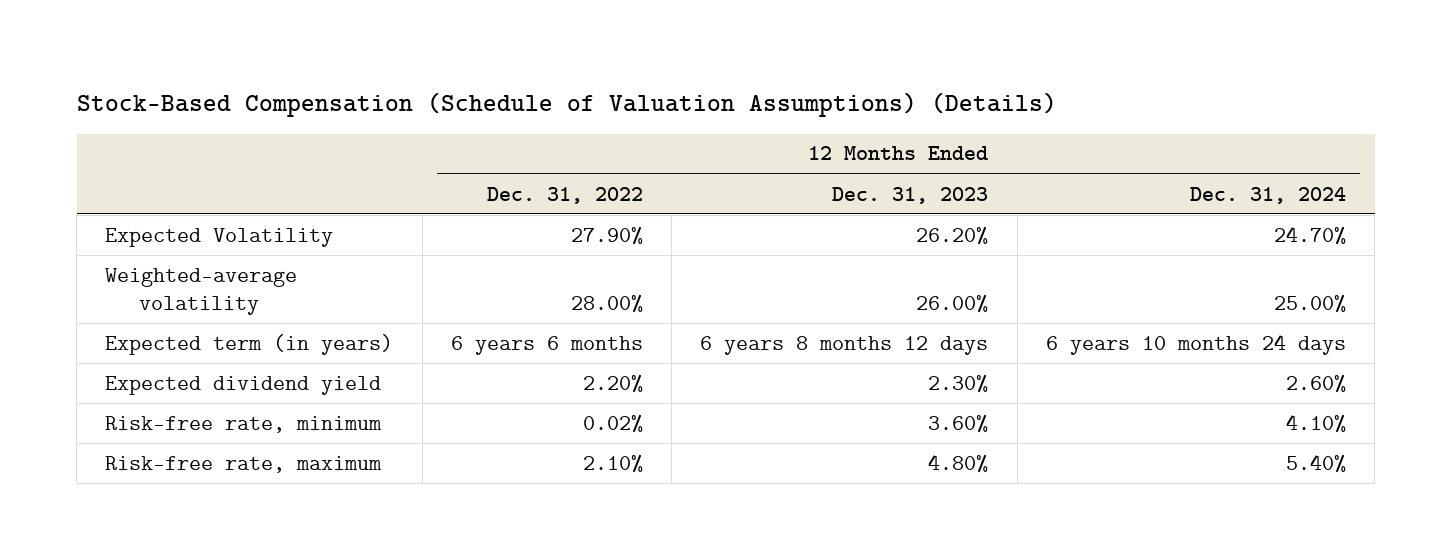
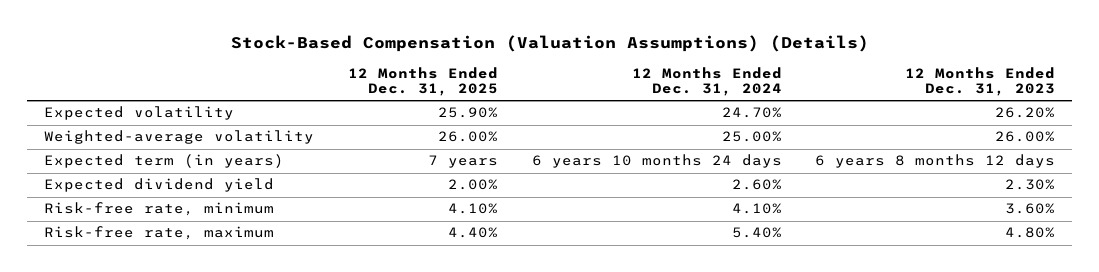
[76,92,1057,118] Stock-Based Compensation (Schedule of Valuation Assumptions) (Details) -> [230,34,869,52] Stock-Based Compensation (Valuation Assumptions) (Details)
[486,186,643,204] Dec. 31, 2022 -> none
none -> [347,66,498,97] 12 Months Ended Dec. 31, 2025
[105,227,334,247] Expected Volatility -> [44,106,235,121] Expected volatility

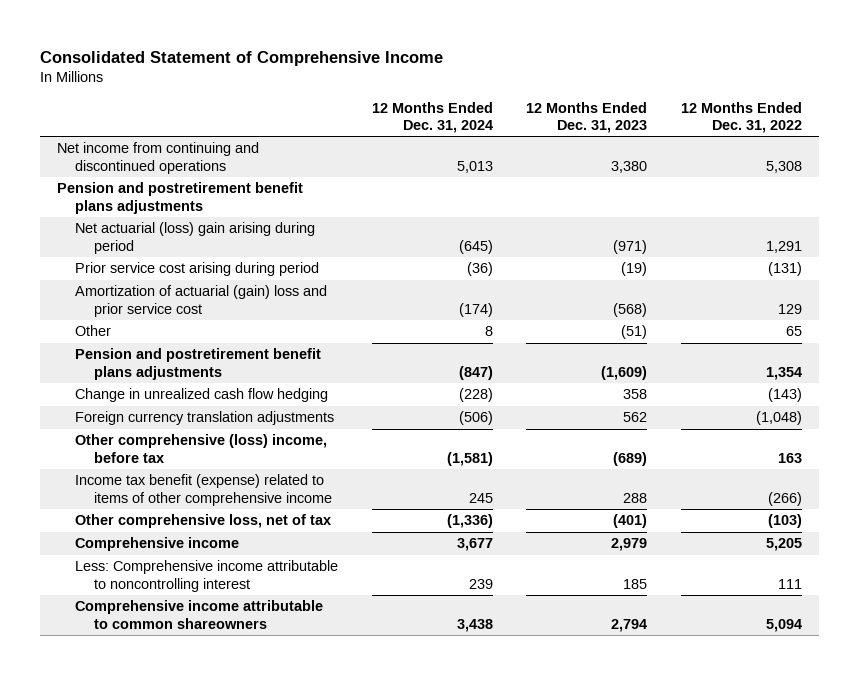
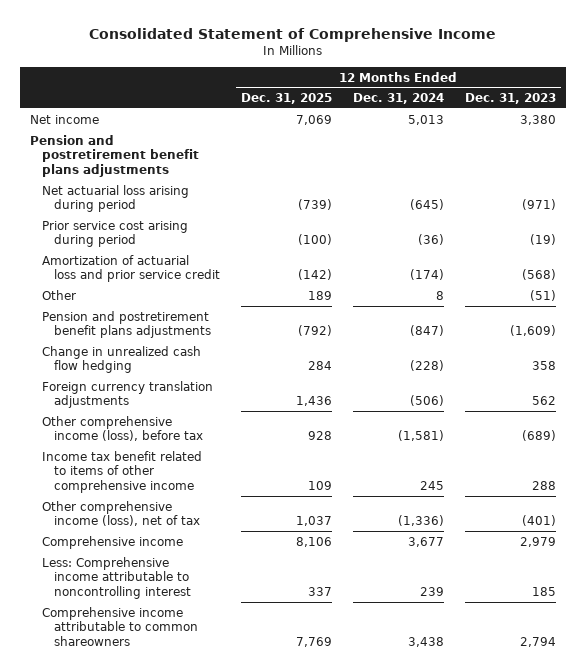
[681,101,803,134] 12 Months Ended Dec. 31, 2022 -> none
none -> [240,93,332,105] Dec. 31, 2025
[56,142,259,174] Net income from continuing and discontinued operations -> [30,114,100,124] Net income
[75,222,316,254] Net actuarial (loss) gain arising during period -> [42,184,190,213] Net actuarial loss arising during period
[75,285,328,317] Amortization of actuarial (gain) loss and prior service cost -> [42,254,220,283] Amortization of actuarial loss and prior service credit
[75,434,328,463] Other comprehensive (loss) income, before tax -> [42,415,203,442] Other comprehensive income (loss), before tax
[75,474,332,506] Income tax benefit (expense) related to items of other comprehensive income -> [42,450,203,493] Income tax benefit related to items of other comprehensive income
[75,514,332,529] Other comprehensive loss, net of tax -> [42,500,200,527] Other comprehensive income (loss), net of tax

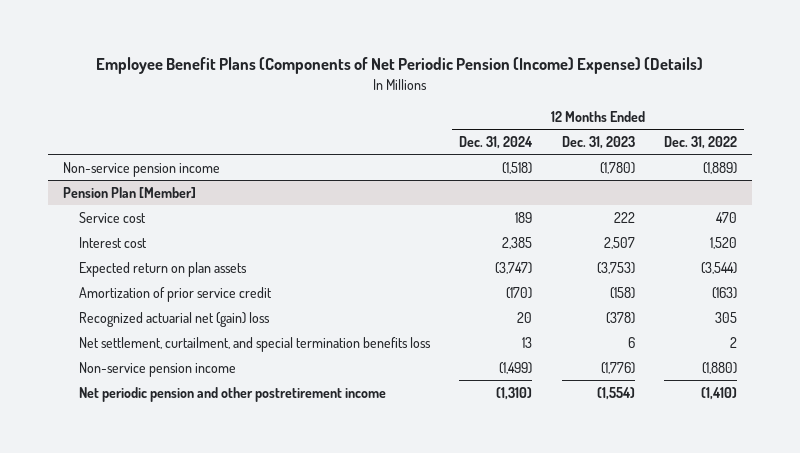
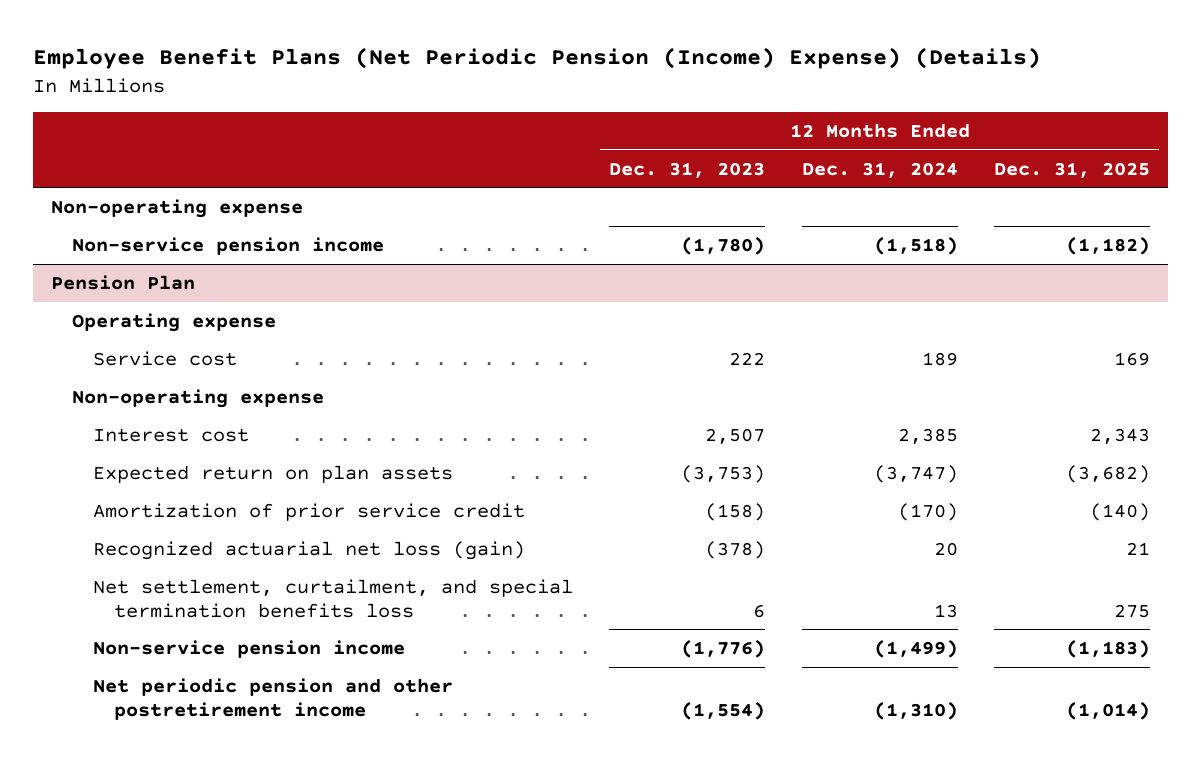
[95,57,703,75] Employee Benefit Plans (Components of Net Periodic Pension (Income) Expense) (Details) -> [32,47,1041,70] Employee Benefit Plans (Net Periodic Pension (Income) Expense) (Details)
[663,135,737,149] Dec. 31, 2022 -> none
none -> [993,161,1150,178] Dec. 31, 2025
none -> [50,198,303,218] Non-operating expense
[62,186,196,198] Pension Plan [Member] -> [50,274,195,290] Pension Plan
none -> [71,312,276,332] Operating expense
none -> [71,388,324,408] Non-operating expense
[78,311,270,327] Recognized actuarial net (gain) loss -> [92,540,525,560] Recognized actuarial net loss (gain)

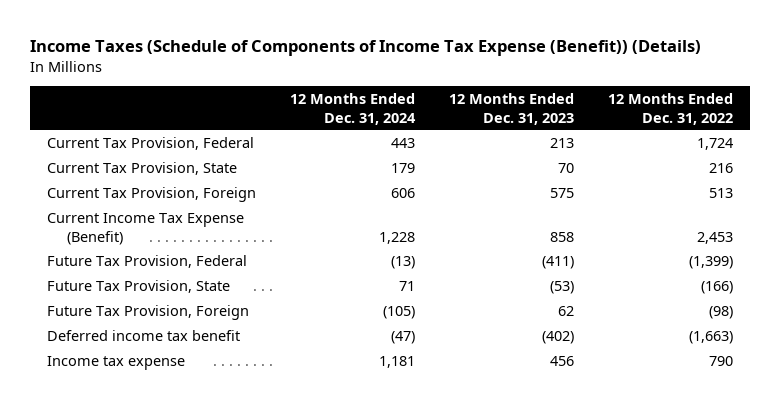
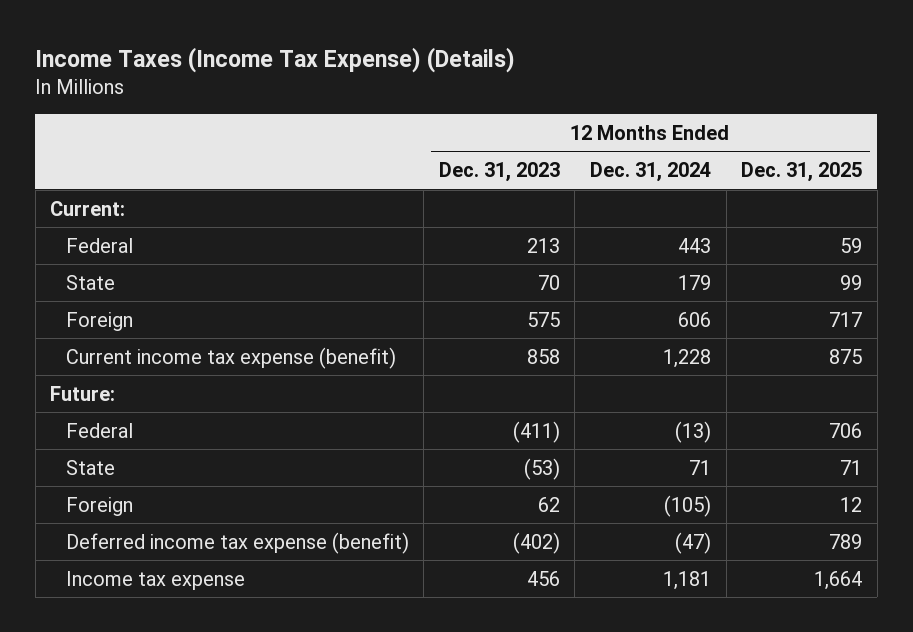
[30,40,702,57] Income Taxes (Schedule of Components of Income Tax Expense (Benefit)) (Details) -> [35,46,516,73] Income Taxes (Income Tax Expense) (Details)
[607,92,733,125] 12 Months Ended Dec. 31, 2022 -> none
none -> [741,162,863,183] Dec. 31, 2025
none -> [50,200,126,216] Current:
[46,137,254,151] Current Tax Provision, Federal -> [65,237,133,253] Federal
[46,162,237,176] Current Tax Provision, State -> [65,274,115,290] State
[46,187,256,203] Current Tax Provision, Foreign -> [65,311,133,331] Foreign
[46,213,244,246] Current Income Tax Expense (Benefit) -> [65,346,396,369] Current income tax expense (benefit)
none -> [50,385,116,401] Future:
[46,255,247,269] Future Tax Provision, Federal -> [65,422,133,438] Federal
[46,280,230,294] Future Tax Provision, State -> [65,459,115,475] State
[46,305,249,321] Future Tax Provision, Foreign -> [65,496,133,516] Foreign
[46,330,240,342] Deferred income tax benefit -> [65,531,409,554] Deferred income tax expense (benefit)

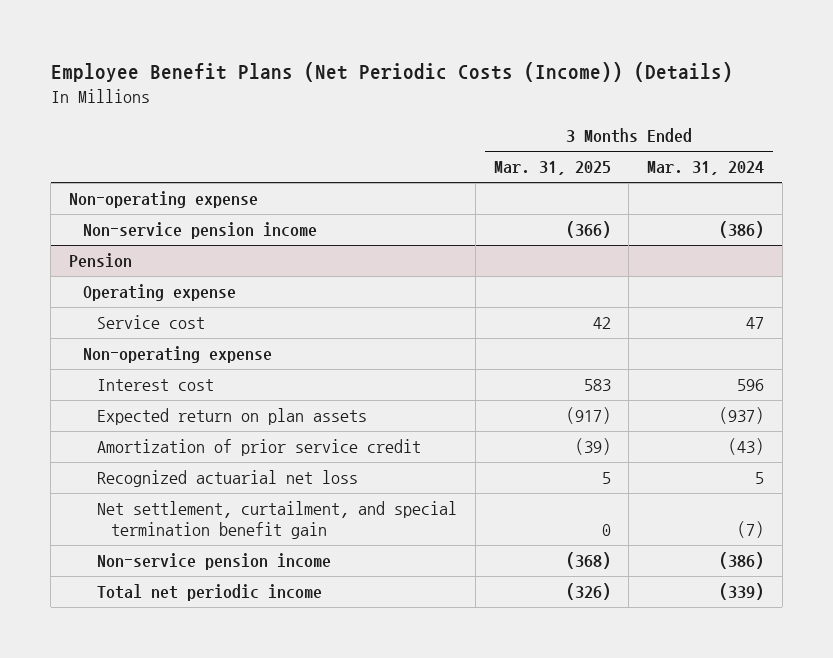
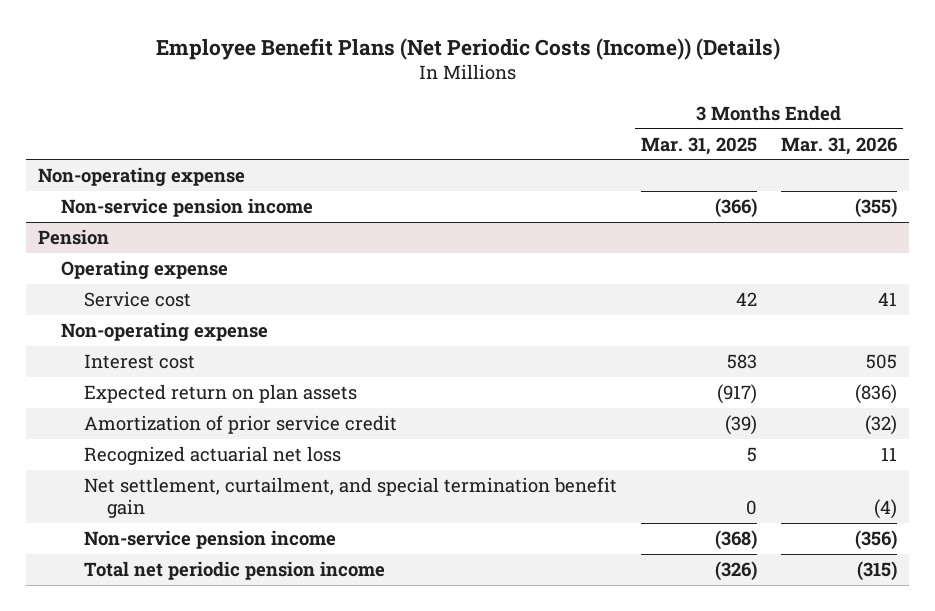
[647,161,765,176] Mar. 31, 2024 -> none
none -> [780,136,897,155] Mar. 31, 2026
[97,584,323,602] Total net periodic income -> [83,561,385,581] Total net periodic pension income

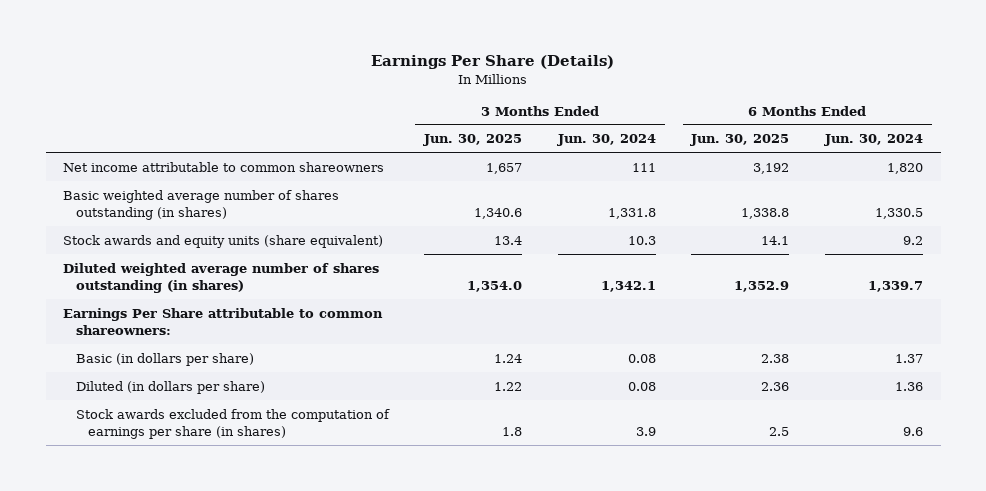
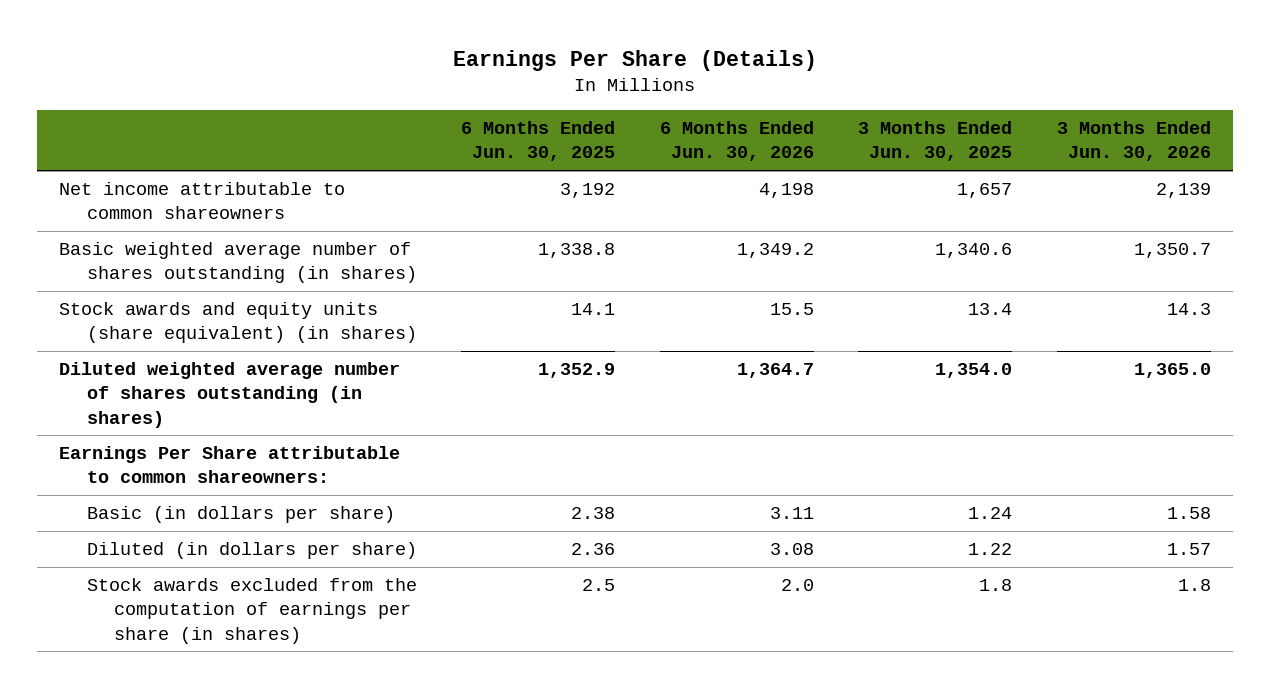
[556,134,656,147] Jun. 30, 2024 -> none
[824,134,924,147] Jun. 30, 2024 -> none
none -> [659,121,814,162] 6 Months Ended Jun. 30, 2026
none -> [1056,121,1211,162] 3 Months Ended Jun. 30, 2026
[63,234,384,248] Stock awards and equity units (share equivalent) -> [59,302,417,344] Stock awards and equity units (share equivalent) (in shares)

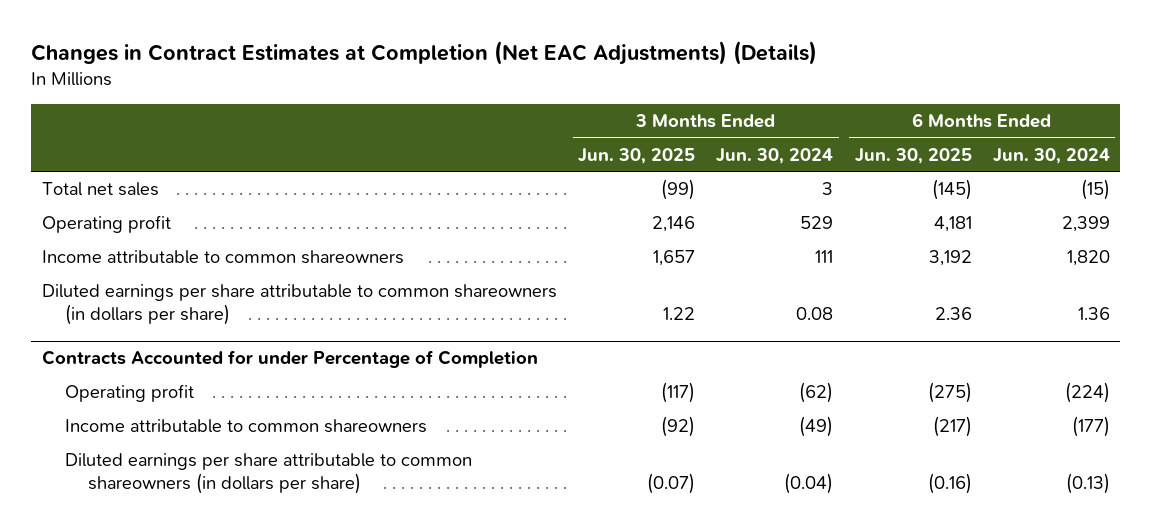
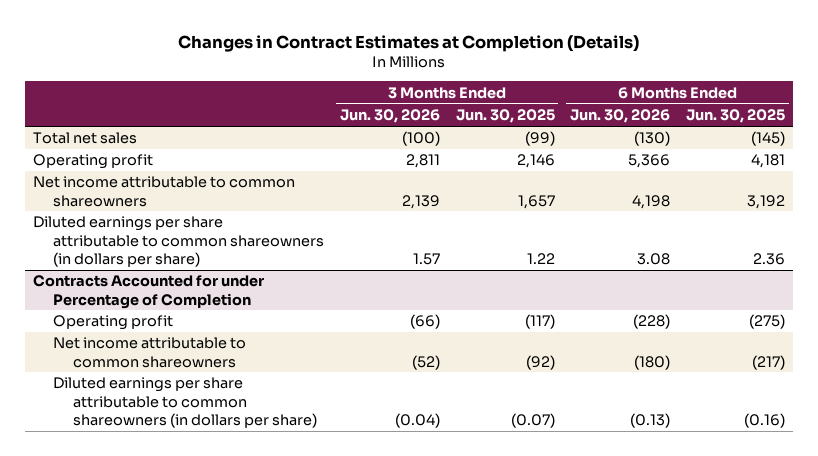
[31,41,818,66] Changes in Contract Estimates at Completion (Net EAC Adjustments) (Details) -> [178,34,640,52] Changes in Contract Estimates at Completion (Details)
[716,147,834,164] Jun. 30, 2024 -> none
[992,147,1110,164] Jun. 30, 2024 -> none
none -> [339,109,440,124] Jun. 30, 2026
none -> [570,109,671,124] Jun. 30, 2026
[41,250,404,265] Income attributable to common shareowners -> [33,176,296,207] Net income attributable to common shareowners
[65,419,428,434] Income attributable to common shareowners -> [52,337,246,368] Net income attributable to common shareowners

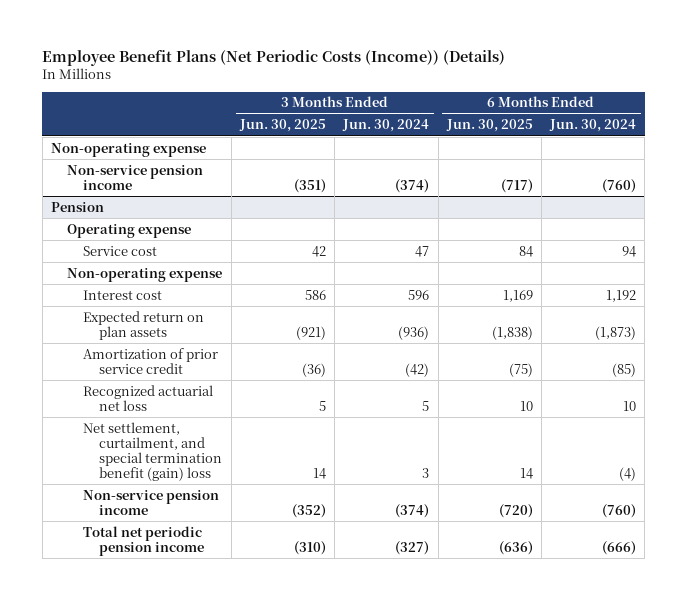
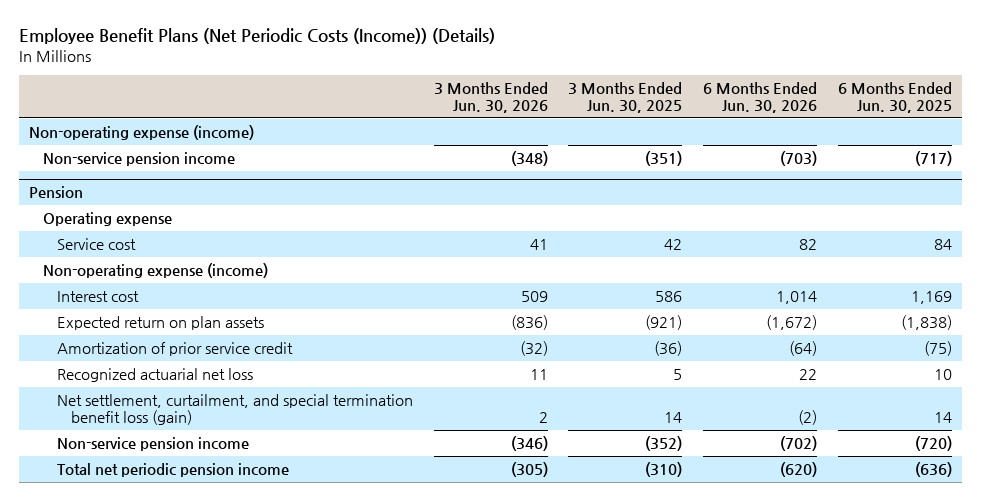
[342,119,430,133] Jun. 30, 2024 -> none
[549,119,637,133] Jun. 30, 2024 -> none
none -> [433,81,548,113] 3 Months Ended Jun. 30, 2026
none -> [703,81,818,113] 6 Months Ended Jun. 30, 2026
[50,142,206,157] Non-operating expense -> [29,124,255,140] Non-operating expense (income)
[66,267,222,282] Non-operating expense -> [43,262,269,278] Non-operating expense (income)
[83,421,223,481] Net settlement, curtailment, and special termination benefit (gain) loss -> [57,393,414,425] Net settlement, curtailment, and special termination benefit loss (gain)

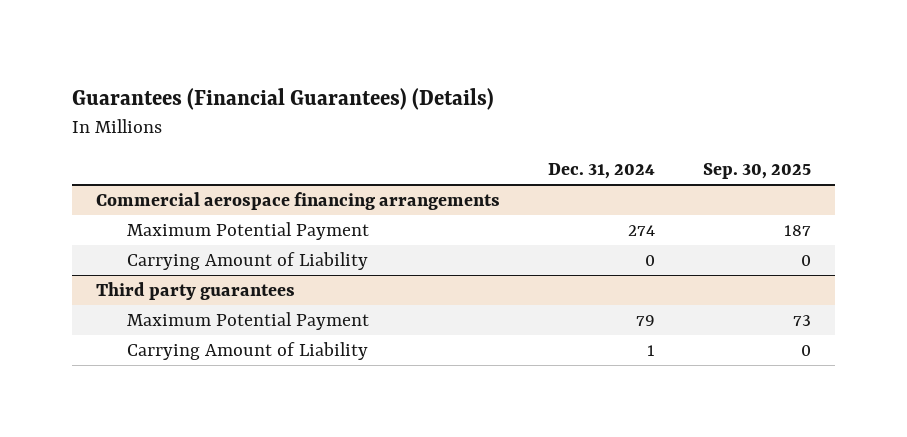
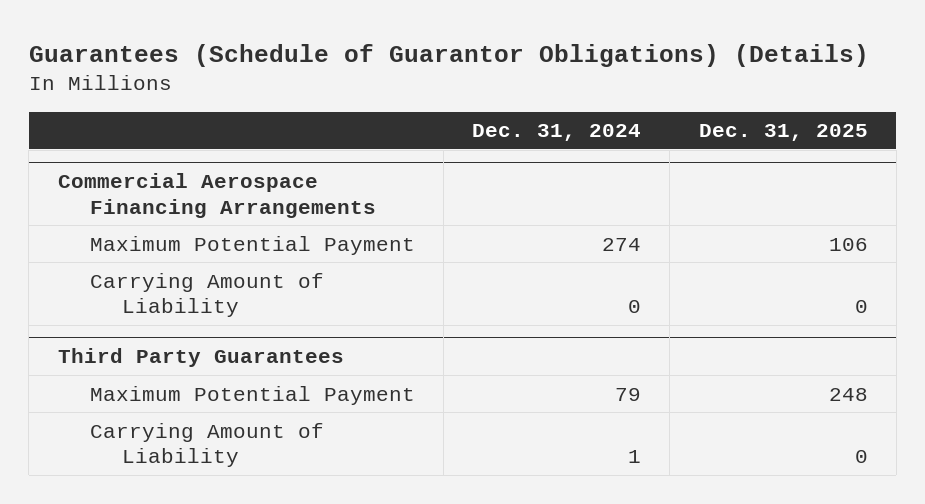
[71,87,494,110] Guarantees (Financial Guarantees) (Details) -> [28,43,869,67] Guarantees (Schedule of Guarantor Obligations) (Details)
[702,163,811,180] Sep. 30, 2025 -> none
none -> [698,124,868,142] Dec. 31, 2025
[95,192,500,211] Commercial aerospace financing arrangements -> [57,173,376,218] Commercial Aerospace Financing Arrangements
[95,282,295,301] Third party guarantees -> [57,348,344,368] Third Party Guarantees

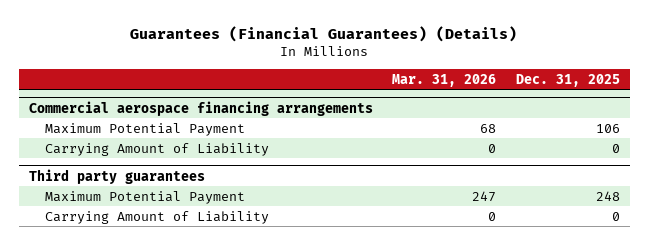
[28,43,869,67] Guarantees (Schedule of Guarantor Obligations) (Details) -> [130,26,518,43] Guarantees (Financial Guarantees) (Details)
[472,124,642,142] Dec. 31, 2024 -> none
none -> [392,73,497,87] Mar. 31, 2026
[57,173,376,218] Commercial Aerospace Financing Arrangements -> [28,100,373,116] Commercial aerospace financing arrangements
[57,348,344,368] Third Party Guarantees -> [28,168,205,184] Third party guarantees

